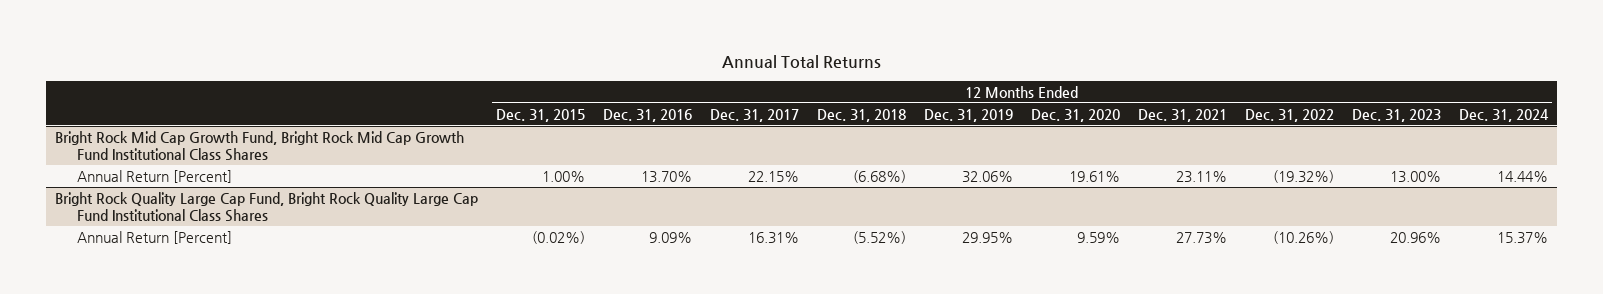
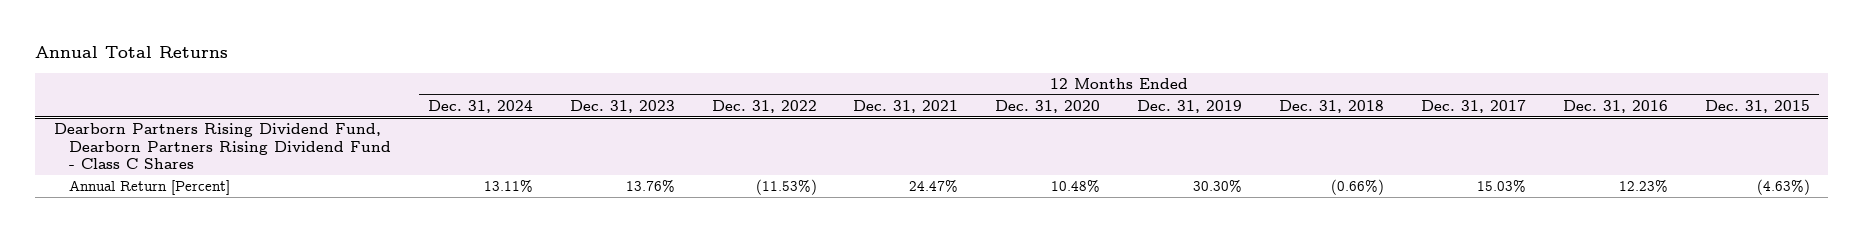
[55,130,465,161] Bright Rock Mid Cap Growth Fund, Bright Rock Mid Cap Growth Fund Institutional Class Shares -> none
[55,191,479,222] Bright Rock Quality Large Cap Fund, Bright Rock Quality Large Cap Fund Institutional Class Shares -> none
[76,230,232,244] Annual Return [Percent] -> none
none -> [53,123,391,170] Dearborn Partners Rising Dividend Fund, Dearborn Partners Rising Dividend Fund - Class C Shares
[542,170,586,182] 1.00% -> [1756,179,1810,196] (4.63%)
[641,170,693,183] 13.70% -> [1618,179,1668,193] 12.23%
[748,170,800,182] 22.15% -> [1476,179,1526,193] 15.03%
[852,169,906,183] (6.68%) -> [1330,179,1384,196] (0.66%)
[961,170,1013,183] 32.06% -> [1193,179,1243,193] 30.30%
[1068,170,1120,182] 19.61% -> [1051,179,1101,193] 10.48%
[1175,170,1227,183] 23.11% -> [909,179,959,193] 24.47%
[1272,169,1334,183] (19.32%) -> [755,179,817,196] (11.53%)
[1389,170,1441,183] 13.00% -> [625,179,675,193] 13.76%
[1496,170,1548,182] 14.44% -> [483,179,533,193] 13.11%

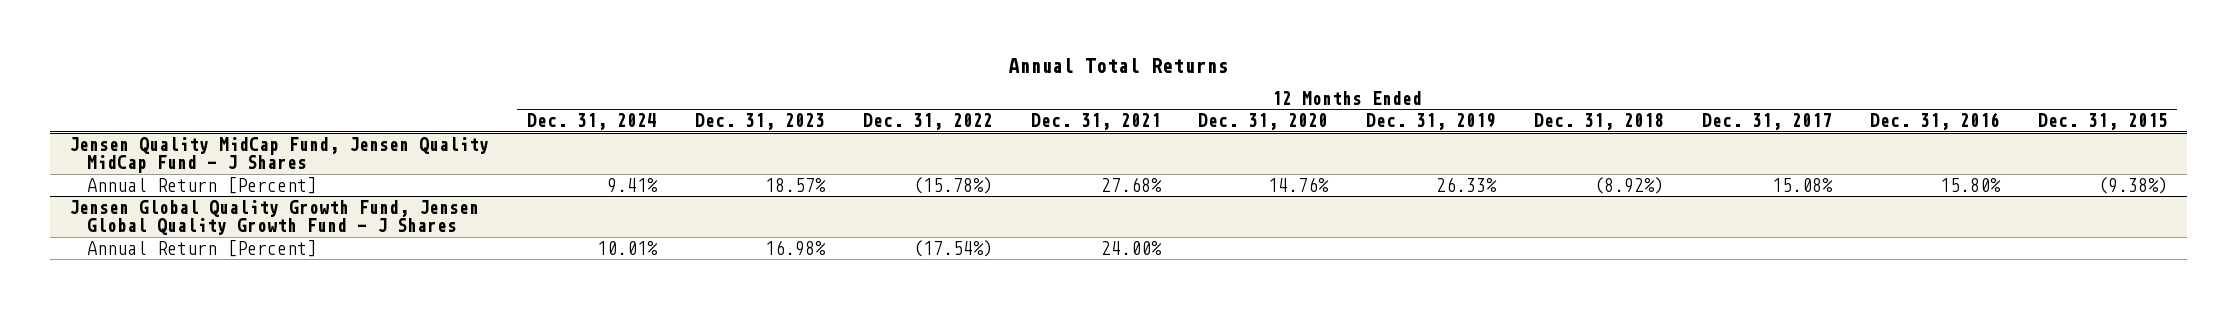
[53,123,391,170] Dearborn Partners Rising Dividend Fund, Dearborn Partners Rising Dividend Fund - Class C Shares -> none
none -> [69,136,490,174] Jensen Quality MidCap Fund, Jensen Quality MidCap Fund - J Shares
[483,179,533,193] 13.11% -> [606,177,658,193] 9.41%
[625,179,675,193] 13.76% -> [764,177,826,192] 18.57%
[755,179,817,196] (11.53%) -> [912,176,993,194] (15.78%)
[909,179,959,193] 24.47% -> [1100,176,1162,192] 27.68%
[1051,179,1101,193] 10.48% -> [1268,176,1330,192] 14.76%
[1193,179,1243,193] 30.30% -> [1436,176,1498,192] 26.33%
[1330,179,1384,196] (0.66%) -> [1594,176,1665,194] (8.92%)
[1476,179,1526,193] 15.03% -> [1772,177,1834,192] 15.08%
[1618,179,1668,193] 12.23% -> [1939,177,2001,192] 15.80%
[1756,179,1810,196] (4.63%) -> [2097,176,2168,194] (9.38%)
none -> [69,199,480,236] Jensen Global Quality Growth Fund, Jensen Global Quality Growth Fund - J Shares
none -> [86,239,317,257] Annual Return [Percent]

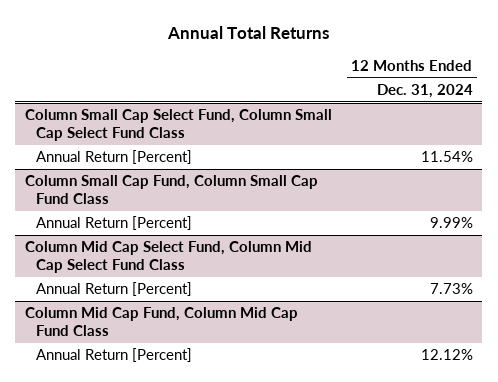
[694,113,825,131] Dec. 31, 2023 -> none
[862,113,993,131] Dec. 31, 2022 -> none
[1030,113,1161,131] Dec. 31, 2021 -> none
[1198,113,1329,131] Dec. 31, 2020 -> none
[1366,113,1497,131] Dec. 31, 2019 -> none
[1534,113,1665,131] Dec. 31, 2018 -> none
[1702,113,1833,131] Dec. 31, 2017 -> none
[1869,112,2000,131] Dec. 31, 2016 -> none
[2037,113,2168,131] Dec. 31, 2015 -> none
[69,136,490,174] Jensen Quality MidCap Fund, Jensen Quality MidCap Fund - J Shares -> none
[69,199,480,236] Jensen Global Quality Growth Fund, Jensen Global Quality Growth Fund - J Shares -> none
none -> [25,109,333,142] Column Small Cap Select Fund, Column Small Cap Select Fund Class
[606,177,658,193] 9.41% -> [420,151,473,163] 11.54%
none -> [25,175,319,205] Column Small Cap Fund, Column Small Cap Fund Class
[596,240,658,255] 10.01% -> [429,217,473,229] 9.99%
none -> [25,241,313,274] Column Mid Cap Select Fund, Column Mid Cap Select Fund Class
none -> [35,282,192,297] Annual Return [Percent]
none -> [25,307,299,337] Column Mid Cap Fund, Column Mid Cap Fund Class
none -> [35,348,192,363] Annual Return [Percent]

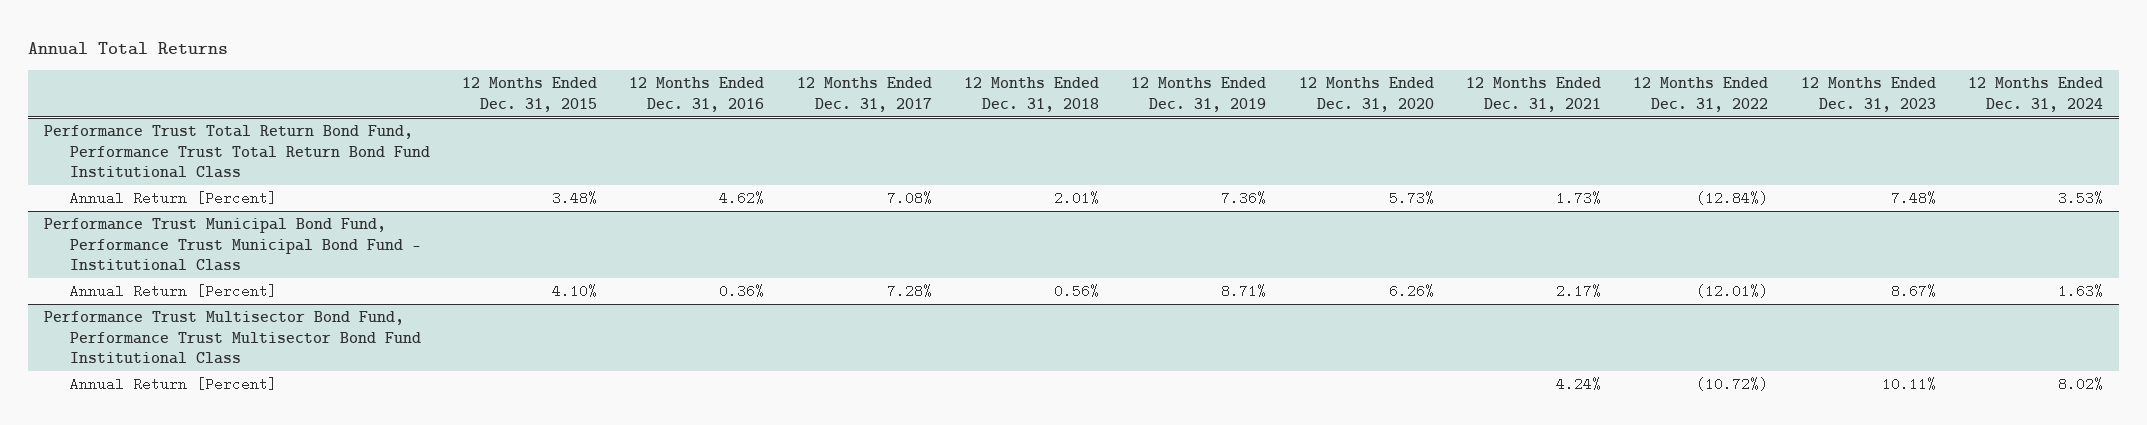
none -> [462,77,598,112] 12 Months Ended Dec. 31, 2015
none -> [629,77,765,112] 12 Months Ended Dec. 31, 2016
none -> [796,77,932,112] 12 Months Ended Dec. 31, 2017
none -> [964,77,1100,112] 12 Months Ended Dec. 31, 2018
none -> [1131,77,1267,112] 12 Months Ended Dec. 31, 2019
none -> [1298,77,1434,112] 12 Months Ended Dec. 31, 2020
none -> [1466,77,1602,112] 12 Months Ended Dec. 31, 2021
none -> [1633,77,1769,112] 12 Months Ended Dec. 31, 2022
none -> [1800,77,1936,112] 12 Months Ended Dec. 31, 2023
[25,109,333,142] Column Small Cap Select Fund, Column Small Cap Select Fund Class -> none
[25,175,319,205] Column Small Cap Fund, Column Small Cap Fund Class -> none
[25,241,313,274] Column Mid Cap Select Fund, Column Mid Cap Select Fund Class -> none
[25,307,299,337] Column Mid Cap Fund, Column Mid Cap Fund Class -> none
[35,348,192,363] Annual Return [Percent] -> none
none -> [44,125,430,179] Performance Trust Total Return Bond Fund, Performance Trust Total Return Bond Fund Institutional Class
[420,151,473,163] 11.54% -> [2057,191,2103,206] 3.53%
none -> [44,218,421,272] Performance Trust Municipal Bond Fund, Performance Trust Municipal Bond Fund - Institutional Class
[429,217,473,229] 9.99% -> [2057,284,2103,299] 1.63%
none -> [44,311,421,365] Performance Trust Multisector Bond Fund, Performance Trust Multisector Bond Fund Institutional Class
[429,283,473,295] 7.73% -> [2057,377,2103,392] 8.02%

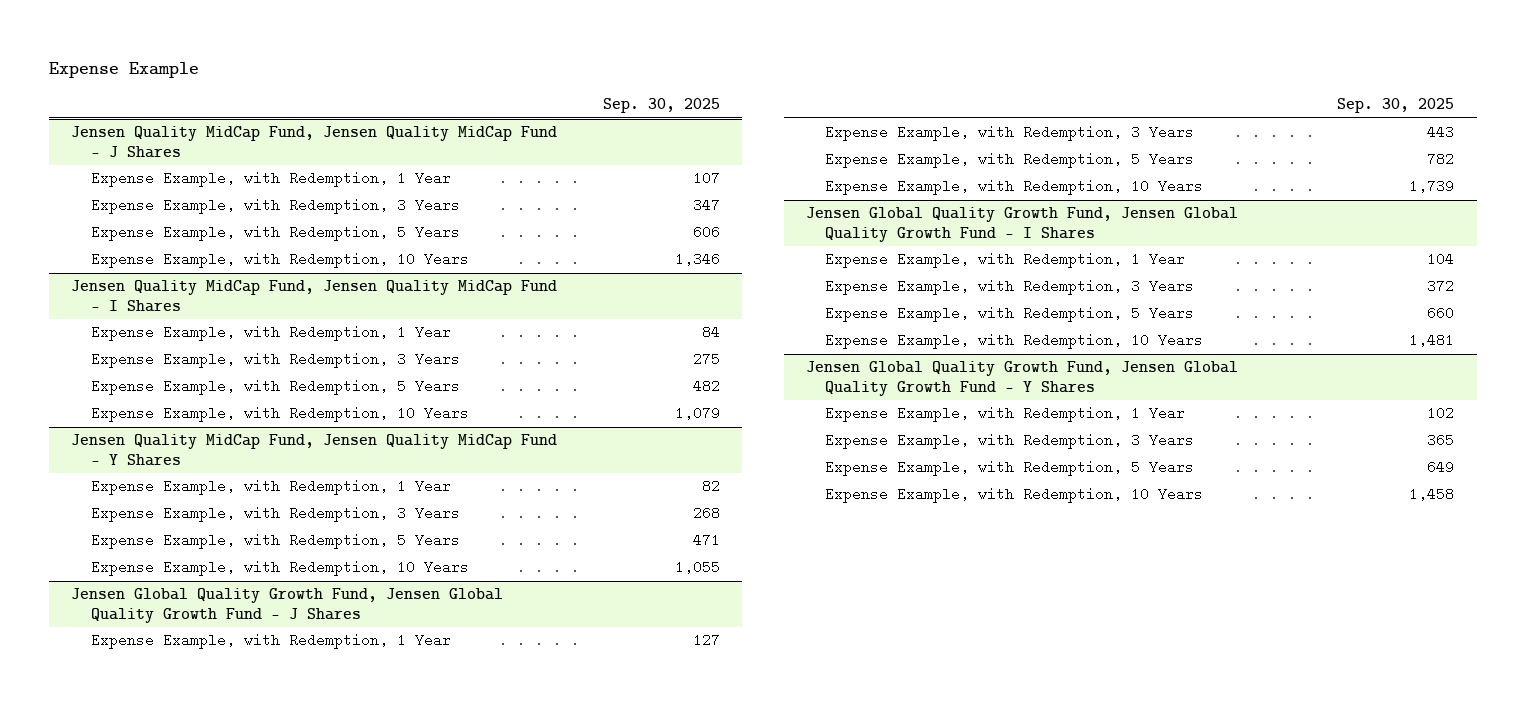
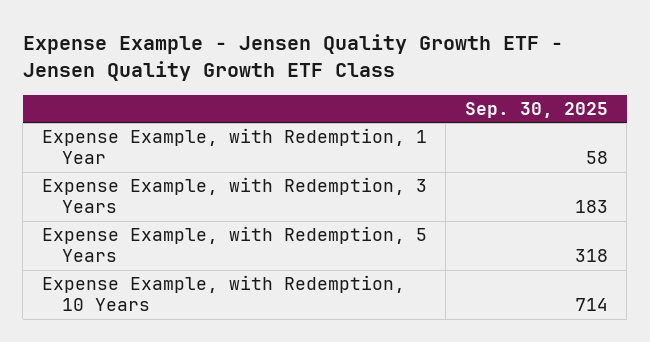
[48,62,199,79] Expense Example -> [22,34,563,82] Expense Example - Jensen Quality Growth ETF - Jensen Quality Growth ETF Class
[71,126,558,159] Jensen Quality MidCap Fund, Jensen Quality MidCap Fund - J Shares -> none
[71,280,558,313] Jensen Quality MidCap Fund, Jensen Quality MidCap Fund - I Shares -> none
[90,325,451,342] Expense Example, with Redemption, 1 Year -> none
[90,352,460,369] Expense Example, with Redemption, 3 Years -> none
[90,379,460,396] Expense Example, with Redemption, 5 Years -> none
[90,406,469,423] Expense Example, with Redemption, 10 Years -> none
[71,434,558,467] Jensen Quality MidCap Fund, Jensen Quality MidCap Fund - Y Shares -> none
[90,479,451,496] Expense Example, with Redemption, 1 Year -> none
[90,506,460,523] Expense Example, with Redemption, 3 Years -> none
[90,533,460,550] Expense Example, with Redemption, 5 Years -> none
[90,560,469,577] Expense Example, with Redemption, 10 Years -> none
[71,588,504,624] Jensen Global Quality Growth Fund, Jensen Global Quality Growth Fund - J Shares -> none
[90,633,451,650] Expense Example, with Redemption, 1 Year -> none
[825,125,1195,142] Expense Example, with Redemption, 3 Years -> none
[825,152,1195,169] Expense Example, with Redemption, 5 Years -> none
[825,179,1204,196] Expense Example, with Redemption, 10 Years -> none
[806,207,1239,243] Jensen Global Quality Growth Fund, Jensen Global Quality Growth Fund - I Shares -> none
[825,252,1186,269] Expense Example, with Redemption, 1 Year -> none
[825,279,1195,296] Expense Example, with Redemption, 3 Years -> none
[825,306,1195,323] Expense Example, with Redemption, 5 Years -> none
[825,333,1204,350] Expense Example, with Redemption, 10 Years -> none
[806,361,1239,397] Jensen Global Quality Growth Fund, Jensen Global Quality Growth Fund - Y Shares -> none
[825,406,1186,423] Expense Example, with Redemption, 1 Year -> none
[825,433,1195,450] Expense Example, with Redemption, 3 Years -> none
[825,460,1195,477] Expense Example, with Redemption, 5 Years -> none
[825,487,1204,504] Expense Example, with Redemption, 10 Years -> none
[692,171,720,186] 107 -> [585,151,608,165] 58
[692,198,720,213] 347 -> [574,200,608,214] 183
[692,225,720,240] 606 -> [574,249,608,263] 318
[674,252,720,267] 1,346 -> [574,298,608,312] 714

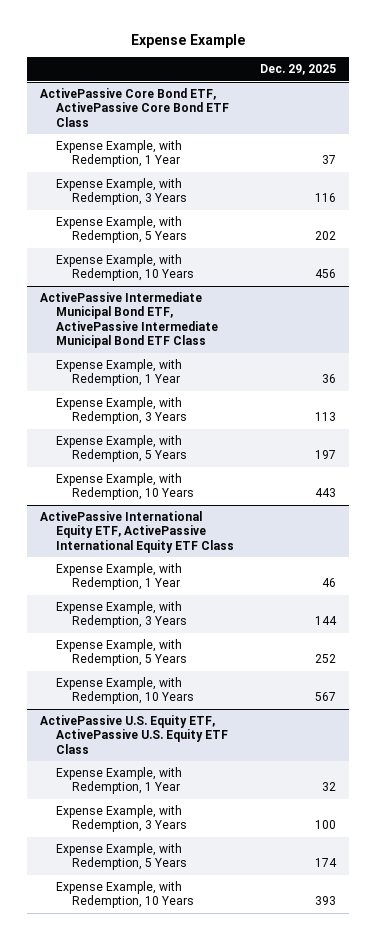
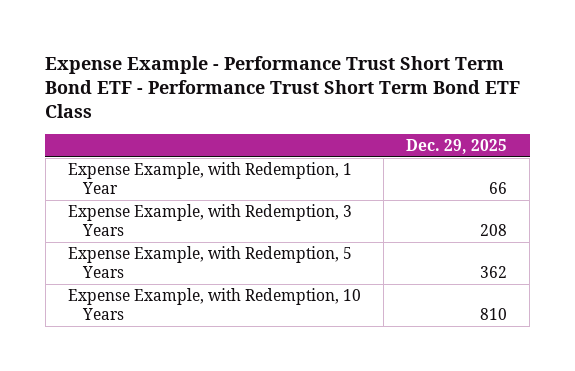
[130,34,245,49] Expense Example -> [45,55,521,119] Expense Example - Performance Trust Short Term Bond ETF - Performance Trust Short Term Bond ETF Class
[39,87,229,127] ActivePassive Core Bond ETF, ActivePassive Core Bond ETF Class -> none
[39,291,218,349] ActivePassive Intermediate Municipal Bond ETF, ActivePassive Intermediate Municipal Bond ETF Class -> none
[55,358,182,387] Expense Example, with Redemption, 1 Year -> none
[55,396,187,425] Expense Example, with Redemption, 3 Years -> none
[55,434,187,463] Expense Example, with Redemption, 5 Years -> none
[55,472,194,501] Expense Example, with Redemption, 10 Years -> none
[39,510,234,553] ActivePassive International Equity ETF, ActivePassive International Equity ETF Class -> none
[55,562,182,591] Expense Example, with Redemption, 1 Year -> none
[55,600,187,629] Expense Example, with Redemption, 3 Years -> none
[55,638,187,667] Expense Example, with Redemption, 5 Years -> none
[55,676,194,705] Expense Example, with Redemption, 10 Years -> none
[39,714,228,754] ActivePassive U.S. Equity ETF, ActivePassive U.S. Equity ETF Class -> none
[55,766,182,795] Expense Example, with Redemption, 1 Year -> none
[55,804,187,833] Expense Example, with Redemption, 3 Years -> none
[55,842,187,871] Expense Example, with Redemption, 5 Years -> none
[55,880,194,909] Expense Example, with Redemption, 10 Years -> none
[321,155,336,165] 37 -> [489,182,508,195] 66
[314,193,336,203] 116 -> [480,224,508,237] 208
[314,231,336,241] 202 -> [480,266,508,279] 362
[314,269,336,279] 456 -> [480,308,508,321] 810

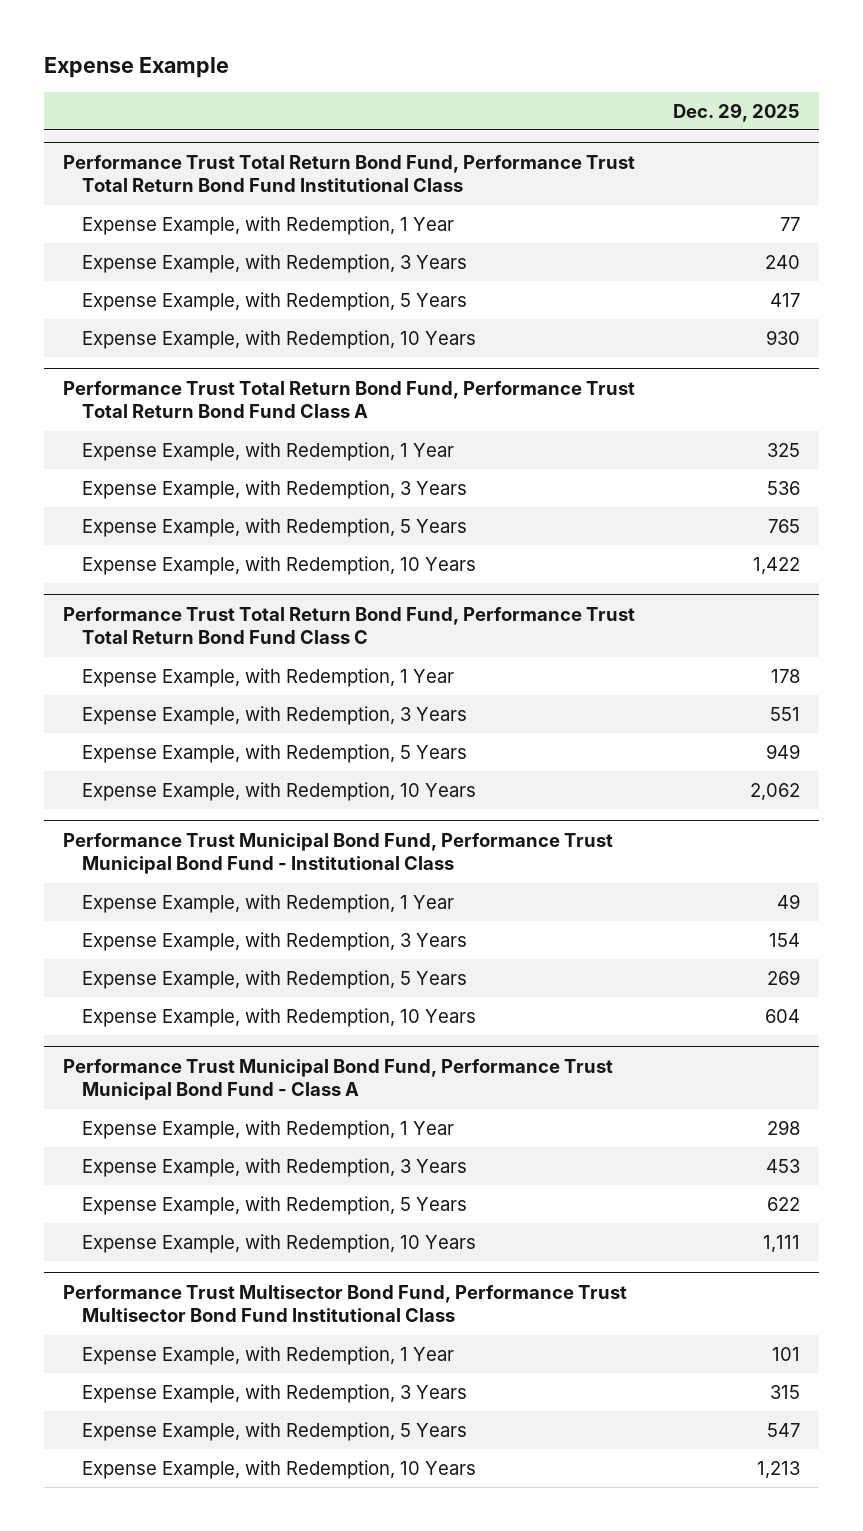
[45,55,521,119] Expense Example - Performance Trust Short Term Bond ETF - Performance Trust Short Term Bond ETF Class -> [44,57,230,79] Expense Example
none -> [63,154,636,193] Performance Trust Total Return Bond Fund, Performance Trust Total Return Bond Fund Institutional Class
[489,182,508,195] 66 -> [779,216,800,231] 77
[480,224,508,237] 208 -> [764,254,800,269] 240
[480,266,508,279] 362 -> [769,292,800,307] 417
[480,308,508,321] 810 -> [765,329,800,345] 930
none -> [63,380,636,419] Performance Trust Total Return Bond Fund, Performance Trust Total Return Bond Fund Class A
none -> [81,441,454,461] Expense Example, with Redemption, 1 Year
none -> [81,479,467,499] Expense Example, with Redemption, 3 Years
none -> [81,517,467,537] Expense Example, with Redemption, 5 Years
none -> [81,555,476,575] Expense Example, with Redemption, 10 Years
none -> [63,606,636,645] Performance Trust Total Return Bond Fund, Performance Trust Total Return Bond Fund Class C
none -> [81,667,454,687] Expense Example, with Redemption, 1 Year
none -> [81,705,467,725] Expense Example, with Redemption, 3 Years
none -> [81,743,467,763] Expense Example, with Redemption, 5 Years
none -> [81,781,476,801] Expense Example, with Redemption, 10 Years
none -> [63,832,614,875] Performance Trust Municipal Bond Fund, Performance Trust Municipal Bond Fund - Institutional Class
none -> [81,893,454,913] Expense Example, with Redemption, 1 Year
none -> [81,931,467,951] Expense Example, with Redemption, 3 Years
none -> [81,969,467,989] Expense Example, with Redemption, 5 Years
none -> [81,1007,476,1027] Expense Example, with Redemption, 10 Years
none -> [63,1058,614,1101] Performance Trust Municipal Bond Fund, Performance Trust Municipal Bond Fund - Class A
none -> [81,1119,454,1139] Expense Example, with Redemption, 1 Year
none -> [81,1157,467,1177] Expense Example, with Redemption, 3 Years
none -> [81,1195,467,1215] Expense Example, with Redemption, 5 Years
none -> [81,1233,476,1253] Expense Example, with Redemption, 10 Years
none -> [63,1284,628,1323] Performance Trust Multisector Bond Fund, Performance Trust Multisector Bond Fund Institutional Class
none -> [81,1345,454,1365] Expense Example, with Redemption, 1 Year
none -> [81,1383,467,1403] Expense Example, with Redemption, 3 Years
none -> [81,1421,467,1441] Expense Example, with Redemption, 5 Years
none -> [81,1459,476,1479] Expense Example, with Redemption, 10 Years

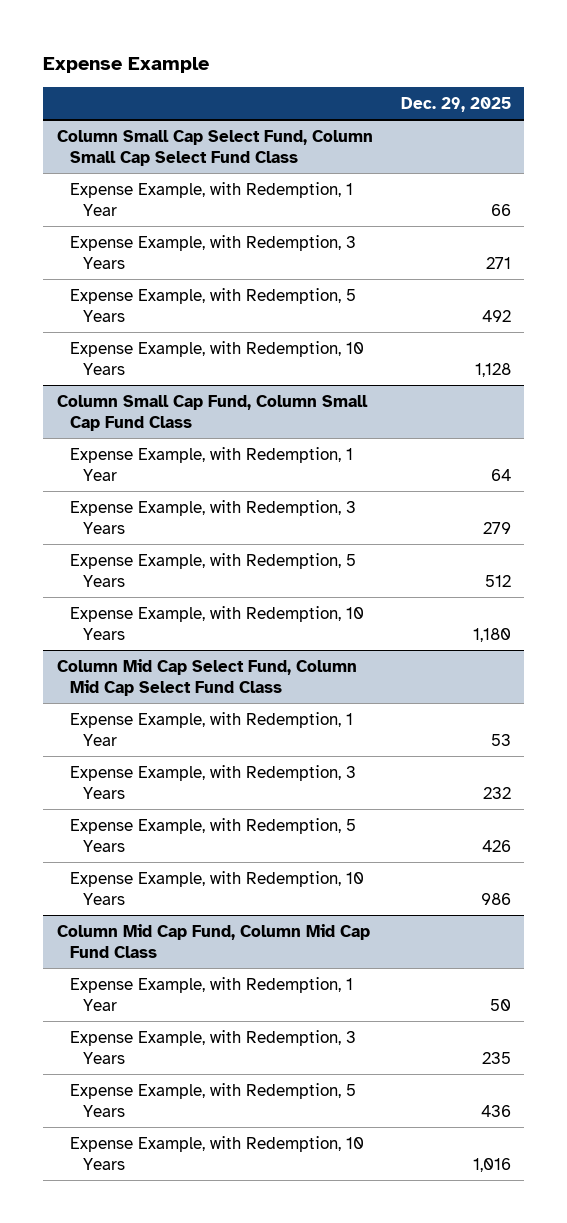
[63,154,636,193] Performance Trust Total Return Bond Fund, Performance Trust Total Return Bond Fund Institutional Class -> none
[63,380,636,419] Performance Trust Total Return Bond Fund, Performance Trust Total Return Bond Fund Class A -> none
[63,606,636,645] Performance Trust Total Return Bond Fund, Performance Trust Total Return Bond Fund Class C -> none
[63,832,614,875] Performance Trust Municipal Bond Fund, Performance Trust Municipal Bond Fund - Institutional Class -> none
[63,1058,614,1101] Performance Trust Municipal Bond Fund, Performance Trust Municipal Bond Fund - Class A -> none
[81,1119,454,1139] Expense Example, with Redemption, 1 Year -> none
[81,1157,467,1177] Expense Example, with Redemption, 3 Years -> none
[81,1195,467,1215] Expense Example, with Redemption, 5 Years -> none
[81,1233,476,1253] Expense Example, with Redemption, 10 Years -> none
[63,1284,628,1323] Performance Trust Multisector Bond Fund, Performance Trust Multisector Bond Fund Institutional Class -> none
[81,1345,454,1365] Expense Example, with Redemption, 1 Year -> none
[81,1383,467,1403] Expense Example, with Redemption, 3 Years -> none
[81,1421,467,1441] Expense Example, with Redemption, 5 Years -> none
[81,1459,476,1479] Expense Example, with Redemption, 10 Years -> none
none -> [56,130,373,167] Column Small Cap Select Fund, Column Small Cap Select Fund Class
[779,216,800,231] 77 -> [490,204,511,217] 66
[764,254,800,269] 240 -> [485,257,511,270] 271
[769,292,800,307] 417 -> [481,310,511,323] 492
[765,329,800,345] 930 -> [474,363,511,378] 1,128
none -> [56,395,368,432] Column Small Cap Fund, Column Small Cap Fund Class
[766,442,800,457] 325 -> [490,469,511,482] 64
[766,480,800,495] 536 -> [482,522,511,535] 279
[767,518,800,533] 765 -> [484,575,511,588] 512
[752,556,800,575] 1,422 -> [472,628,511,643] 1,180
none -> [56,659,357,697] Column Mid Cap Select Fund, Column Mid Cap Select Fund Class
[770,668,800,683] 178 -> [490,734,511,747] 53
[769,706,800,721] 551 -> [482,787,511,800] 232
[765,743,800,759] 949 -> [481,840,511,853] 426
[749,782,800,801] 2,062 -> [480,893,511,906] 986
none -> [56,924,370,959] Column Mid Cap Fund, Column Mid Cap Fund Class
[776,893,800,909] 49 -> [489,999,511,1012] 50
[768,932,800,947] 154 -> [481,1052,511,1065] 235
[766,969,800,985] 269 -> [480,1105,511,1118] 436
[764,1008,800,1023] 604 -> [472,1158,511,1173] 1,016

